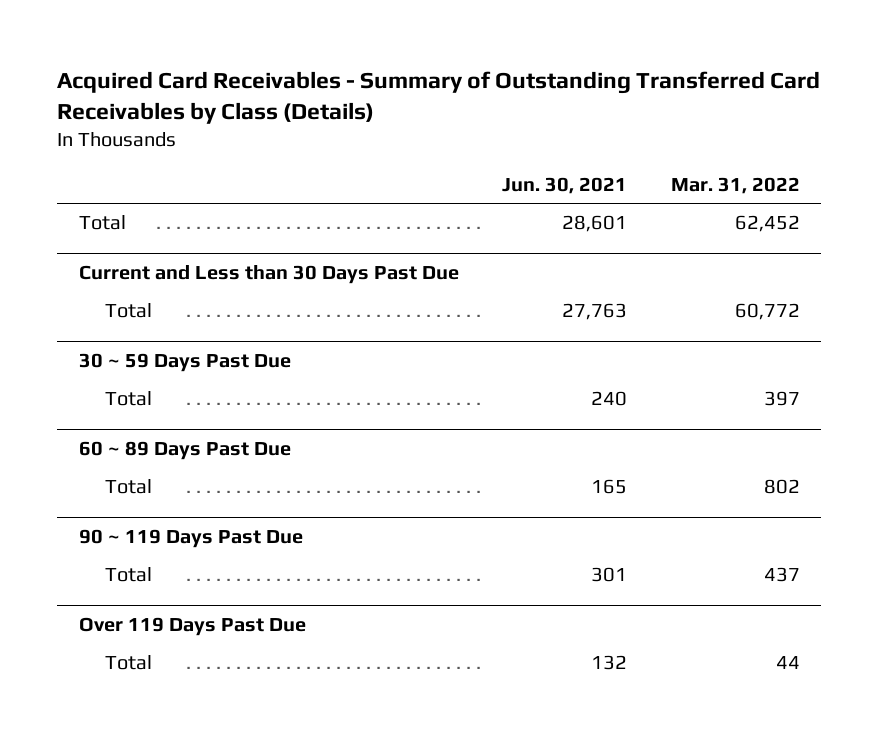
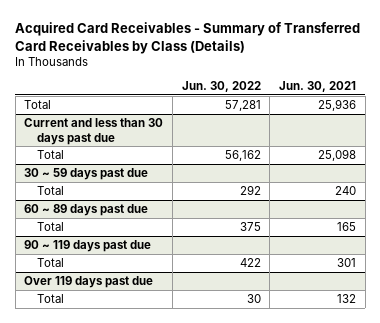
[57,71,821,124] Acquired Card Receivables - Summary of Outstanding Transferred Card Receivables by Class (Details) -> [15,21,361,54] Acquired Card Receivables - Summary of Transferred Card Receivables by Class (Details)
[670,176,800,194] Mar. 31, 2022 -> none
none -> [181,81,261,93] Jun. 30, 2022
[562,215,628,233] 28,601 -> [317,99,356,112] 25,936
[79,265,460,285] Current and Less than 30 Days Past Due -> [24,118,164,145] Current and less than 30 days past due
[562,303,628,321] 27,763 -> [317,149,356,162] 25,098
[79,353,292,373] 30 ~ 59 Days Past Due -> [24,168,149,181] 30 ~ 59 days past due
[79,441,292,461] 60 ~ 89 Days Past Due -> [24,204,149,217] 60 ~ 89 days past due
[79,529,304,549] 90 ~ 119 Days Past Due -> [24,240,152,253] 90 ~ 119 days past due
[79,617,307,637] Over 119 Days Past Due -> [24,276,154,289] Over 119 days past due

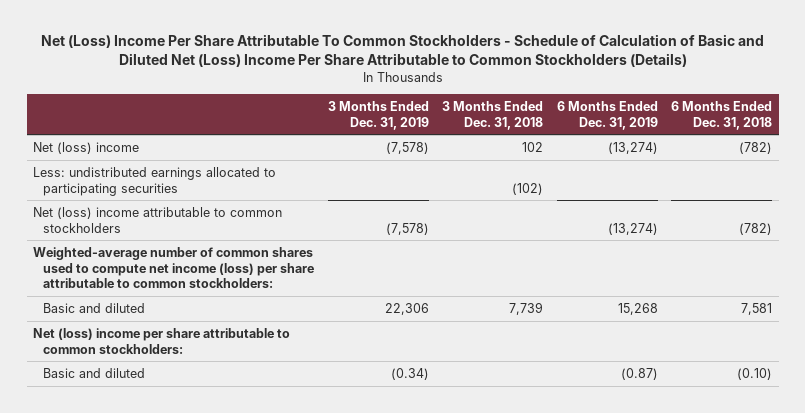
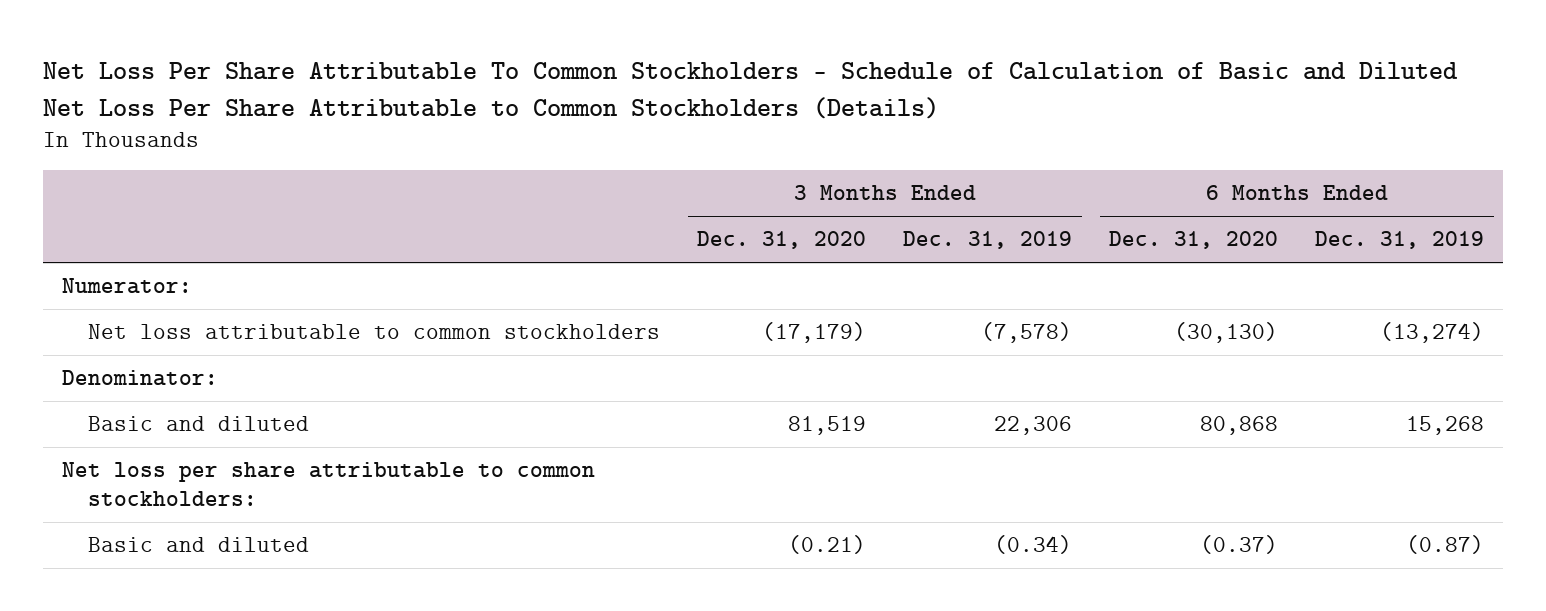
[40,33,764,68] Net (Loss) Income Per Share Attributable To Common Stockholders - Schedule of Calculation of Basic and Diluted Net (Loss) Income Per Share Attributable to Common Stockholders (Details) -> [43,62,1459,119] Net Loss Per Share Attributable To Common Stockholders - Schedule of Calculation of Basic and Diluted Net Loss Per Share Attributable to Common Stockholders (Details)
[442,100,544,130] 3 Months Ended Dec. 31, 2018 -> none
[670,100,772,130] 6 Months Ended Dec. 31, 2018 -> none
none -> [697,231,867,250] Dec. 31, 2020
none -> [1109,231,1279,250] Dec. 31, 2020
[33,141,140,154] Net (loss) income -> none
[33,166,277,196] Less: undistributed earnings allocated to participating securities -> none
none -> [61,278,192,295] Numerator:
[33,206,283,233] Net (loss) income attributable to common stockholders -> [88,324,661,340] Net loss attributable to common stockholders
[33,246,315,289] Weighted-average number of common shares used to compute net income (loss) per share attributable to common stockholders: -> [61,370,218,387] Denominator:
[33,327,291,354] Net (loss) income per share attributable to common stockholders: -> [61,462,595,507] Net loss per share attributable to common stockholders:

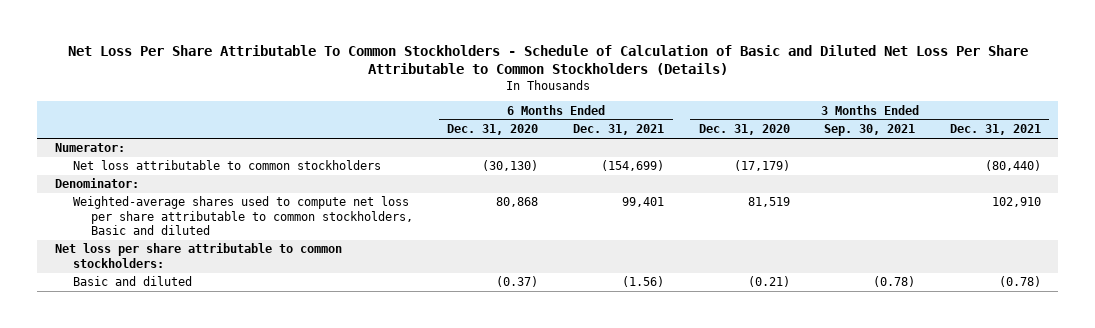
[903,231,1073,250] Dec. 31, 2019 -> none
[1315,231,1485,250] Dec. 31, 2019 -> none
none -> [573,124,665,136] Dec. 31, 2021
none -> [824,124,916,137] Sep. 30, 2021
none -> [949,124,1041,136] Dec. 31, 2021
[88,416,310,432] Basic and diluted -> [72,196,413,236] Weighted-average shares used to compute net loss per share attributable to common stockholders, Basic and diluted

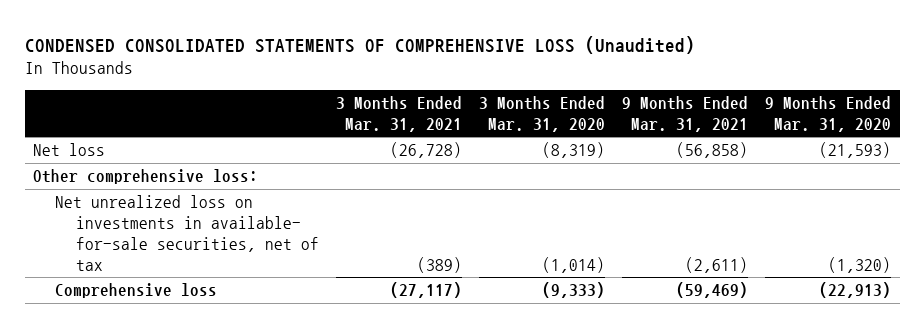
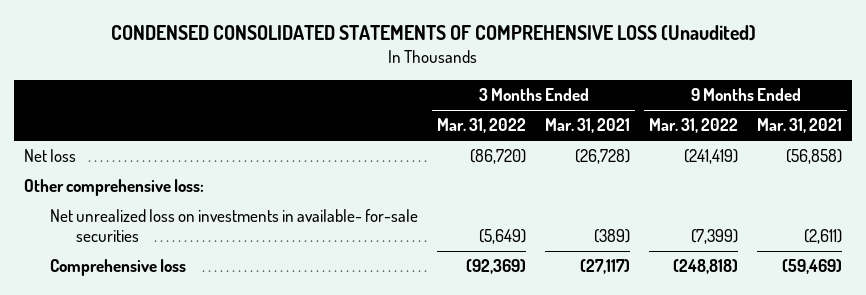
[479,95,606,132] 3 Months Ended Mar. 31, 2020 -> none
[765,95,892,132] 9 Months Ended Mar. 31, 2020 -> none
none -> [436,118,526,134] Mar. 31, 2022
none -> [649,118,739,134] Mar. 31, 2022
[54,195,320,271] Net unrealized loss on investments in available- for-sale securities, net of tax -> [49,209,418,242] Net unrealized loss on investments in available- for-sale securities

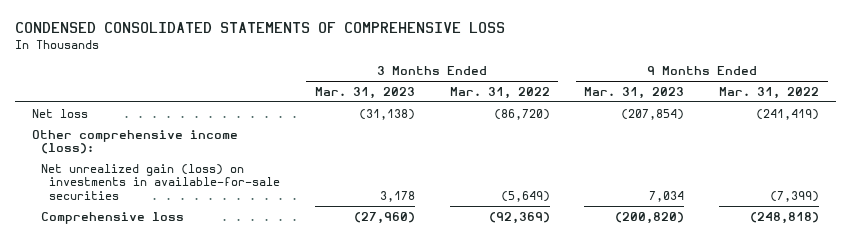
[110,25,756,42] CONDENSED CONSOLIDATED STATEMENTS OF COMPREHENSIVE LOSS (Unaudited) -> [15,22,506,34] CONDENSED CONSOLIDATED STATEMENTS OF COMPREHENSIVE LOSS
[545,118,631,134] Mar. 31, 2021 -> none
[757,118,843,134] Mar. 31, 2021 -> none
none -> [314,86,415,99] Mar. 31, 2023
none -> [584,86,685,99] Mar. 31, 2023
[23,179,204,197] Other comprehensive loss: -> [32,129,239,155] Other comprehensive income (loss):
[49,209,418,242] Net unrealized loss on investments in available- for-sale securities -> [40,163,281,201] Net unrealized gain (loss) on investments in available-for-sale securities

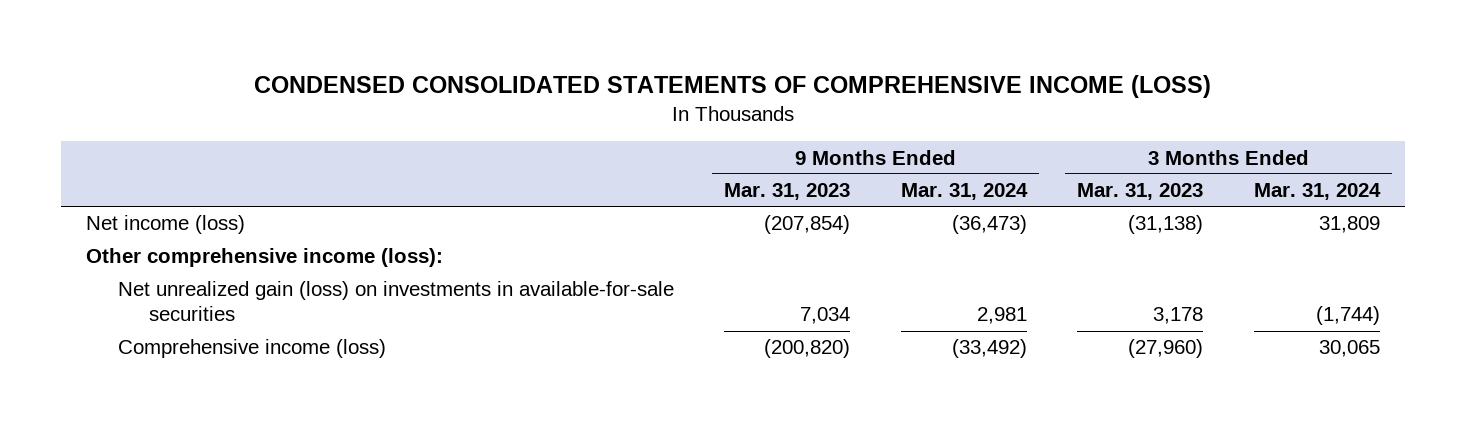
[15,22,506,34] CONDENSED CONSOLIDATED STATEMENTS OF COMPREHENSIVE LOSS -> [254,74,1212,98] CONDENSED CONSOLIDATED STATEMENTS OF COMPREHENSIVE INCOME (LOSS)
[449,86,550,99] Mar. 31, 2022 -> none
[718,86,819,99] Mar. 31, 2022 -> none
none -> [900,183,1028,201] Mar. 31, 2024
none -> [1253,183,1381,201] Mar. 31, 2024
[32,108,89,118] Net loss -> [86,215,246,235] Net income (loss)
[40,211,184,224] Comprehensive loss -> [117,339,386,359] Comprehensive income (loss)

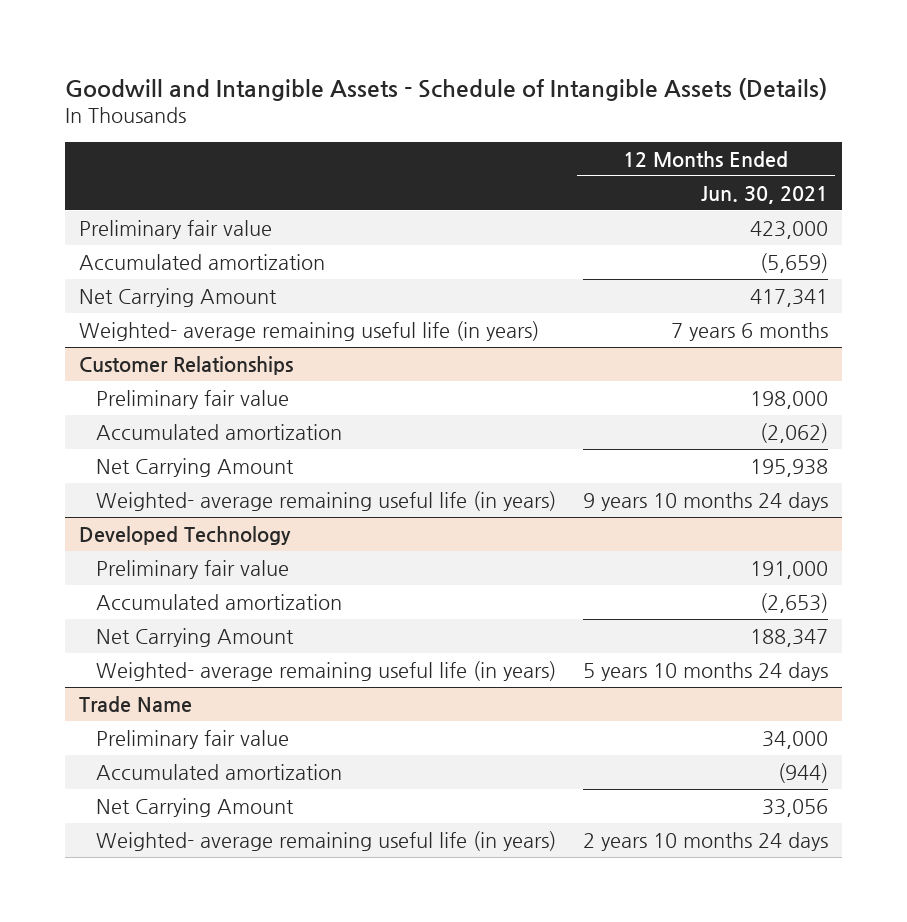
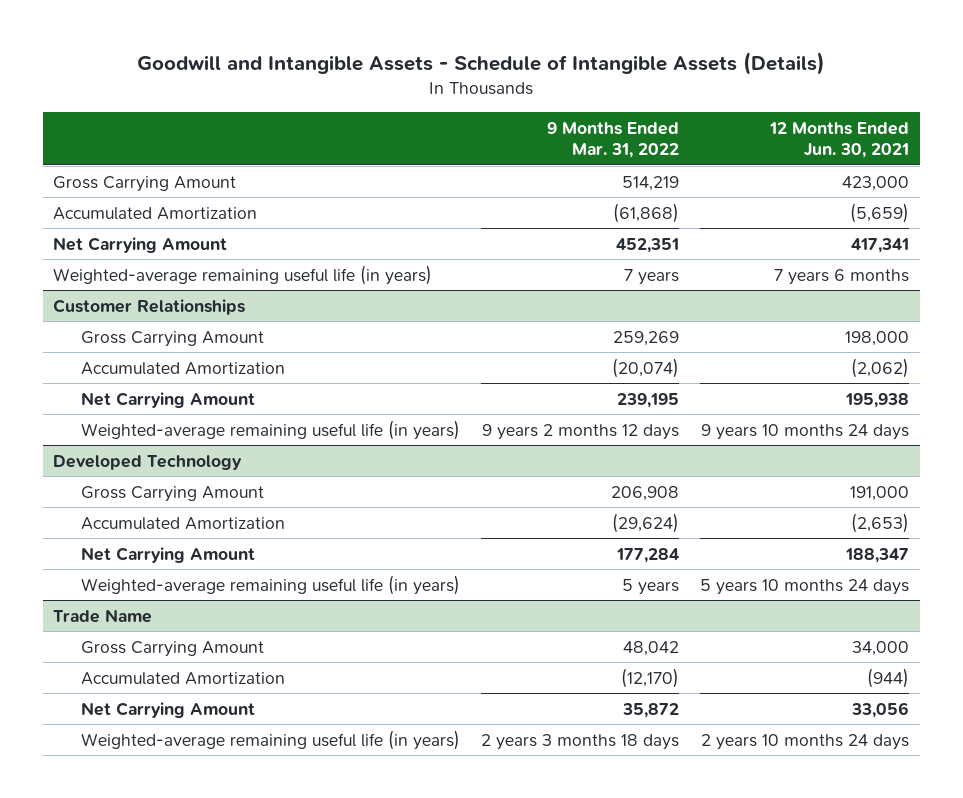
none -> [547,121,680,159] 9 Months Ended Mar. 31, 2022
[78,219,272,239] Preliminary fair value -> [53,175,237,192] Gross Carrying Amount
[78,253,325,270] Accumulated amortization -> [53,206,258,220] Accumulated Amortization
[78,320,539,341] Weighted- average remaining useful life (in years) -> [53,264,433,285] Weighted-average remaining useful life (in years)
[96,389,290,409] Preliminary fair value -> [81,330,265,347] Gross Carrying Amount
[96,423,343,440] Accumulated amortization -> [81,361,286,375] Accumulated Amortization
[96,490,557,511] Weighted- average remaining useful life (in years) -> [81,419,461,440] Weighted-average remaining useful life (in years)
[96,559,290,579] Preliminary fair value -> [81,485,265,502] Gross Carrying Amount
[96,593,343,610] Accumulated amortization -> [81,516,286,530] Accumulated Amortization
[96,660,557,681] Weighted- average remaining useful life (in years) -> [81,574,461,595] Weighted-average remaining useful life (in years)
[96,729,290,749] Preliminary fair value -> [81,640,265,657] Gross Carrying Amount
[96,763,343,780] Accumulated amortization -> [81,671,286,685] Accumulated Amortization
[96,830,557,851] Weighted- average remaining useful life (in years) -> [81,729,461,750] Weighted-average remaining useful life (in years)

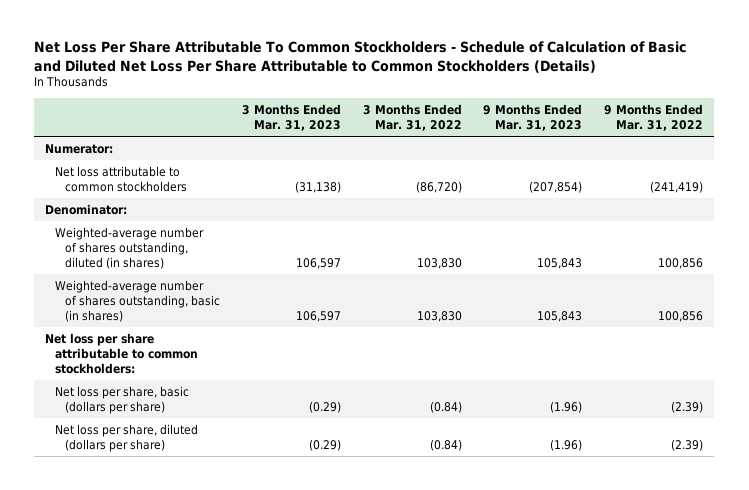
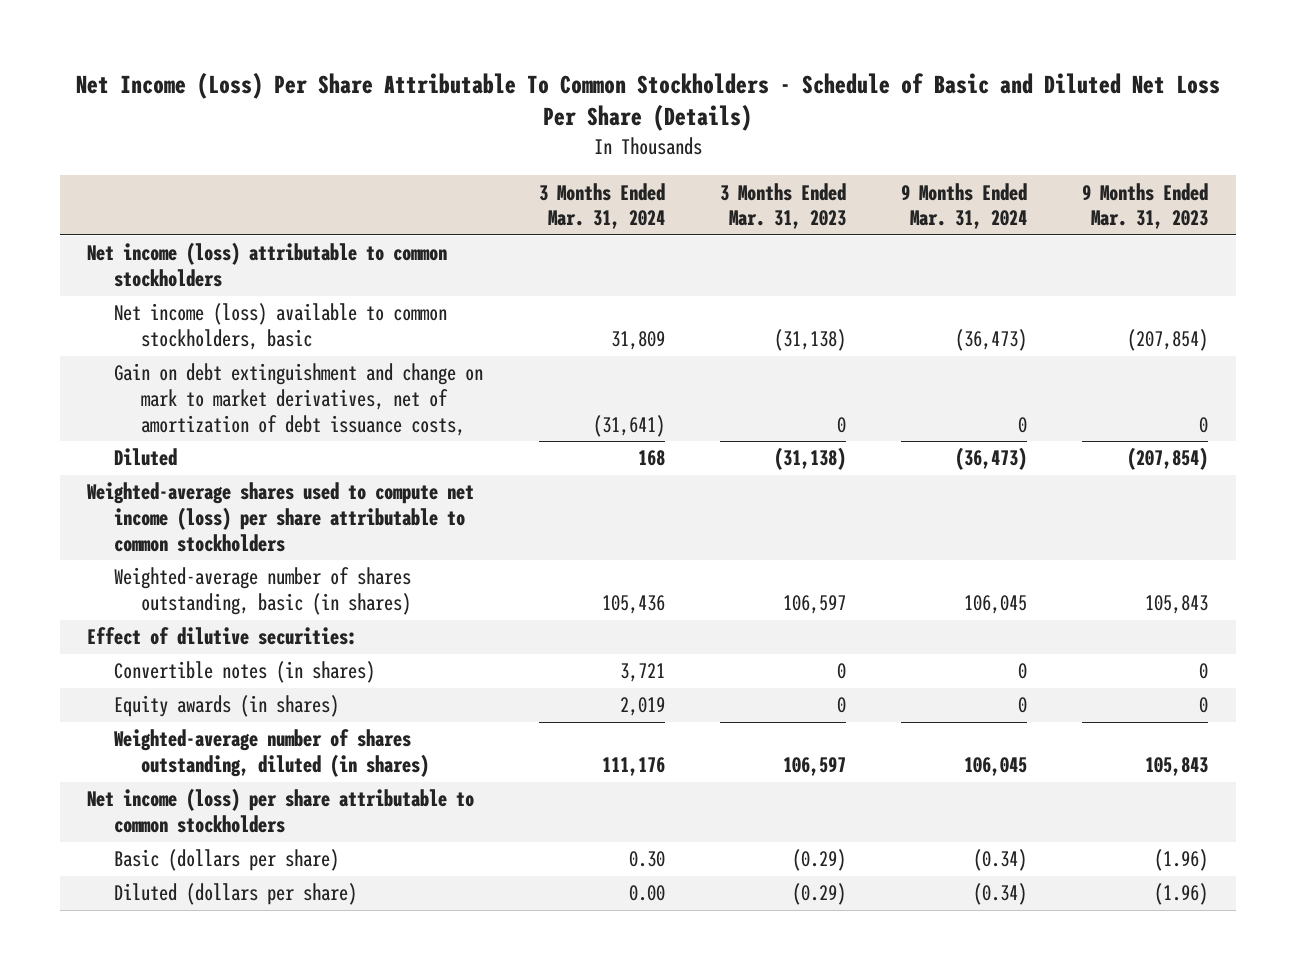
[34,41,687,73] Net Loss Per Share Attributable To Common Stockholders - Schedule of Calculation of Basic and Diluted Net Loss Per Share Attributable to Common Stockholders (Details) -> [75,71,1220,132] Net Income (Loss) Per Share Attributable To Common Stockholders - Schedule of Basic and Diluted Net Loss Per Share (Details)
[362,103,462,131] 3 Months Ended Mar. 31, 2022 -> none
[604,103,704,131] 9 Months Ended Mar. 31, 2022 -> none
none -> [538,182,665,230] 3 Months Ended Mar. 31, 2024
none -> [900,182,1027,230] 9 Months Ended Mar. 31, 2024
[45,143,114,154] Numerator: -> none
none -> [87,242,448,288] Net income (loss) attributable to common stockholders
[54,165,187,192] Net loss attributable to common stockholders -> [114,303,448,351] Net income (loss) available to common stockholders, basic
none -> [114,363,484,436] Gain on debt extinguishment and change on mark to market derivatives, net of amortization of debt issuance costs,
none -> [114,448,178,467] Diluted
[45,203,128,215] Denominator: -> [87,482,475,552] Weighted-average shares used to compute net income (loss) per share attributable to common stockholders
none -> [87,627,358,646] Effect of dilutive securities:
none -> [114,661,376,684] Convertible notes (in shares)
none -> [114,695,340,718] Equity awards (in shares)
[54,226,204,269] Weighted-average number of shares outstanding, diluted (in shares) -> [114,729,430,778] Weighted-average number of shares outstanding, diluted (in shares)
[45,332,198,374] Net loss per share attributable to common stockholders: -> [87,788,475,834] Net income (loss) per share attributable to common stockholders
[54,385,189,414] Net loss per share, basic (dollars per share) -> [114,849,340,872] Basic (dollars per share)
[54,423,198,452] Net loss per share, diluted (dollars per share) -> [114,883,358,906] Diluted (dollars per share)

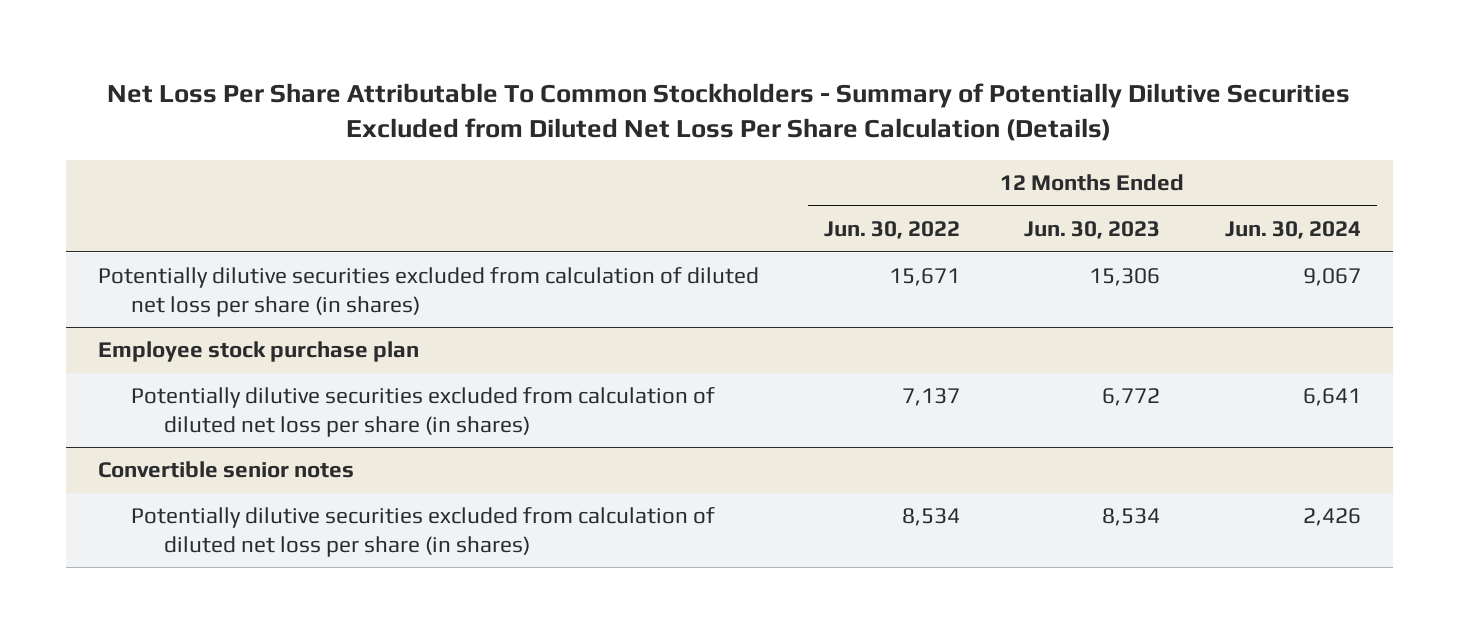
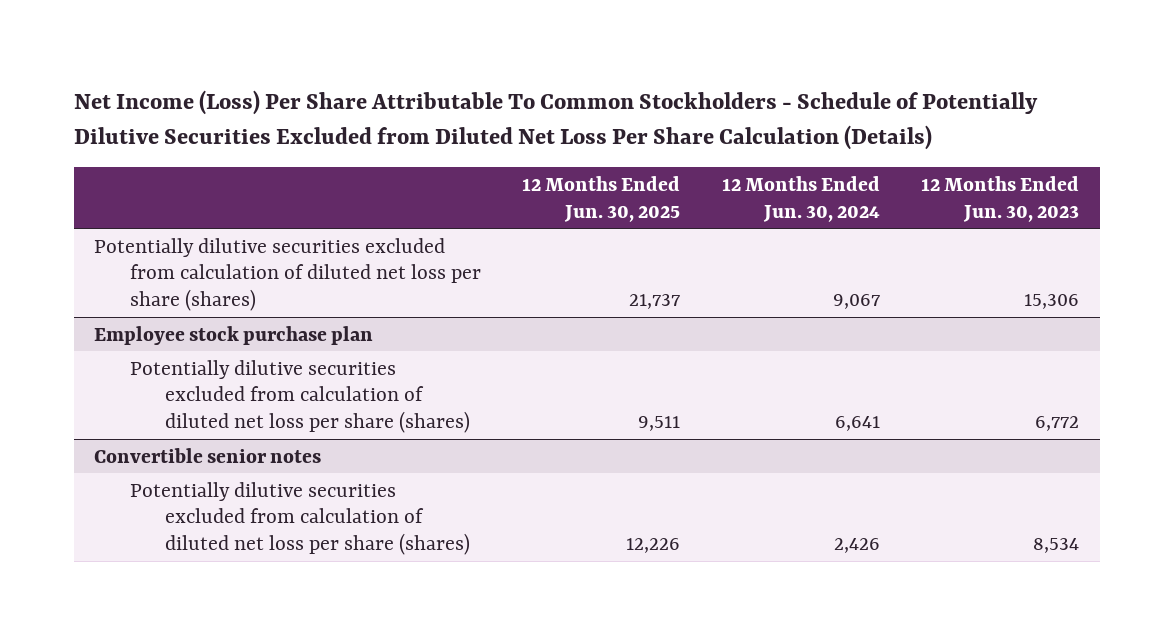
[107,82,1351,141] Net Loss Per Share Attributable To Common Stockholders - Summary of Potentially Dilutive Securities Excluded from Diluted Net Loss Per Share Calculation (Details) -> [73,90,1038,151] Net Income (Loss) Per Share Attributable To Common Stockholders - Schedule of Potentially Dilutive Securities Excluded from Diluted Net Loss Per Share Calculation (Details)
[823,220,960,239] Jun. 30, 2022 -> none
none -> [522,175,681,222] 12 Months Ended Jun. 30, 2025
[98,267,760,317] Potentially dilutive securities excluded from calculation of diluted net loss per share (in shares) -> [94,237,481,311] Potentially dilutive securities excluded from calculation of diluted net loss per share (shares)
[131,387,716,437] Potentially dilutive securities excluded from calculation of diluted net loss per share (in shares) -> [129,359,470,433] Potentially dilutive securities excluded from calculation of diluted net loss per share (shares)
[131,507,716,557] Potentially dilutive securities excluded from calculation of diluted net loss per share (in shares) -> [129,481,470,555] Potentially dilutive securities excluded from calculation of diluted net loss per share (shares)

